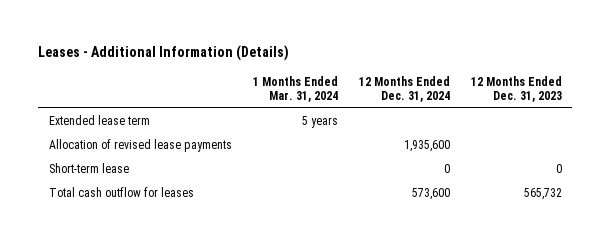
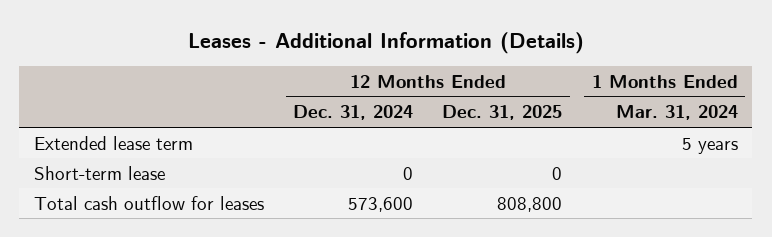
[470,75,562,103] 12 Months Ended Dec. 31, 2023 -> none
none -> [442,105,563,121] Dec. 31, 2025
[48,139,232,153] Allocation of revised lease payments -> none

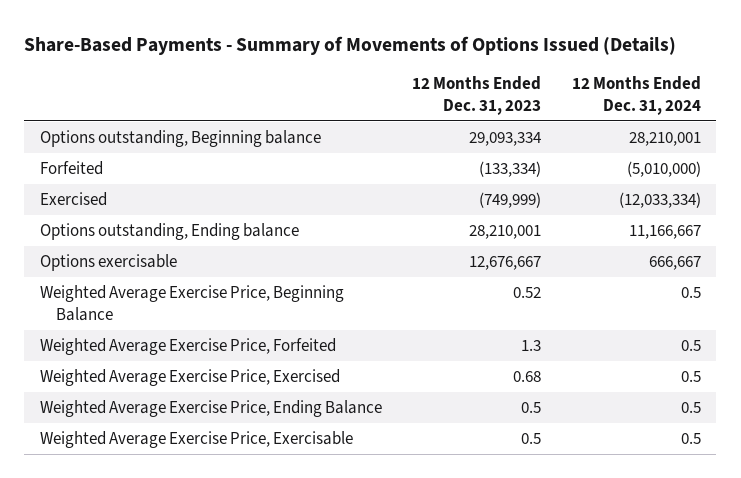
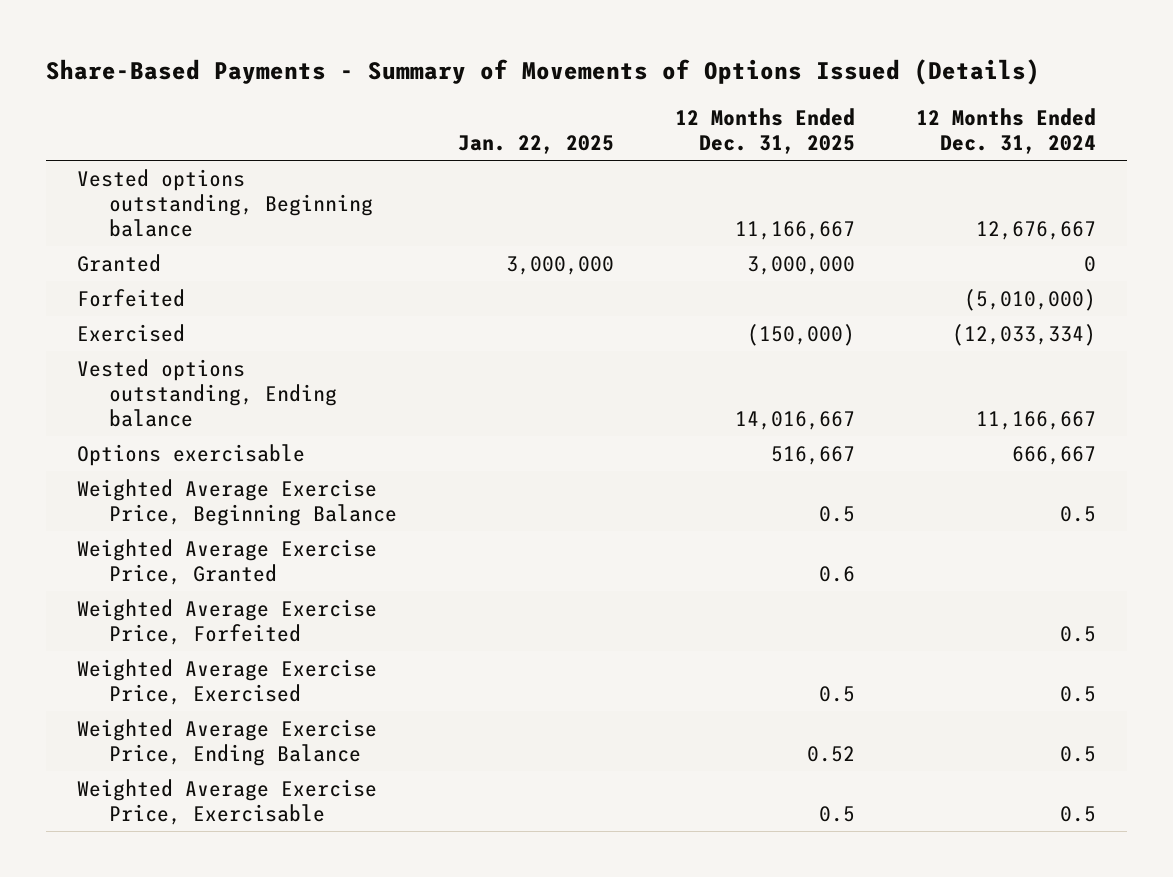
[412,75,542,115] 12 Months Ended Dec. 31, 2023 -> none
none -> [457,135,614,155] Jan. 22, 2025
none -> [674,107,855,155] 12 Months Ended Dec. 31, 2025
[39,130,321,148] Options outstanding, Beginning balance -> [76,168,373,238] Vested options outstanding, Beginning balance
[628,132,701,147] 28,210,001 -> [976,221,1097,241] 12,676,667
none -> [76,253,161,272] Granted
[39,223,299,241] Options outstanding, Ending balance -> [76,358,337,428] Vested options outstanding, Ending balance
none -> [76,538,377,586] Weighted Average Exercise Price, Granted

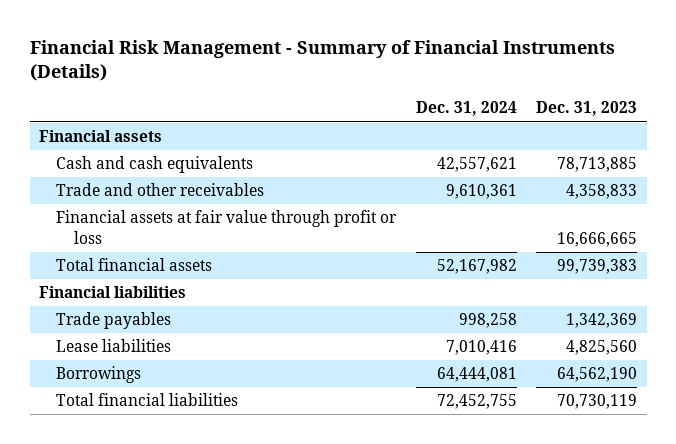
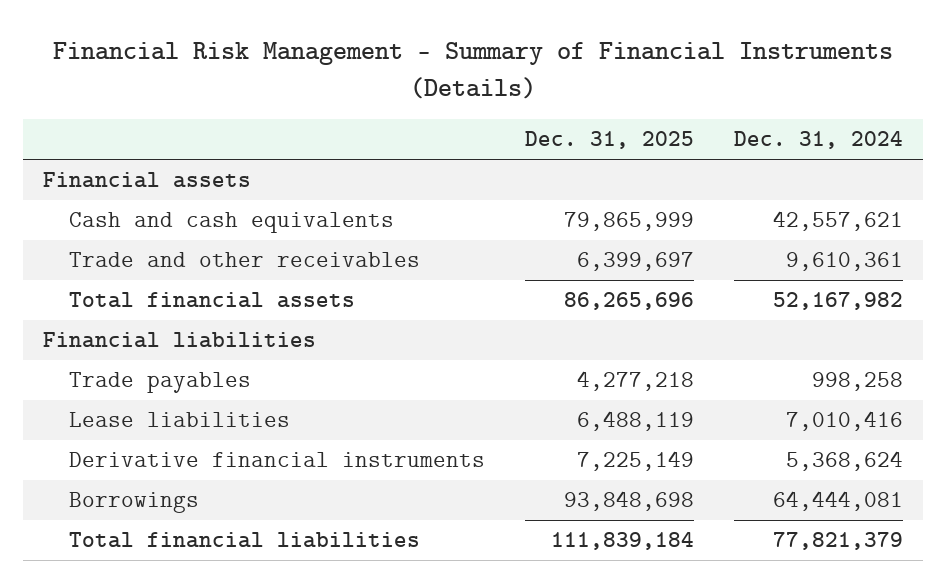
[535,101,637,117] Dec. 31, 2023 -> none
none -> [525,131,695,150] Dec. 31, 2025
[56,210,398,244] Financial assets at fair value through profit or loss -> none
none -> [69,452,486,468] Derivative financial instruments
[436,394,517,410] 72,452,755 -> [773,532,904,551] 77,821,379

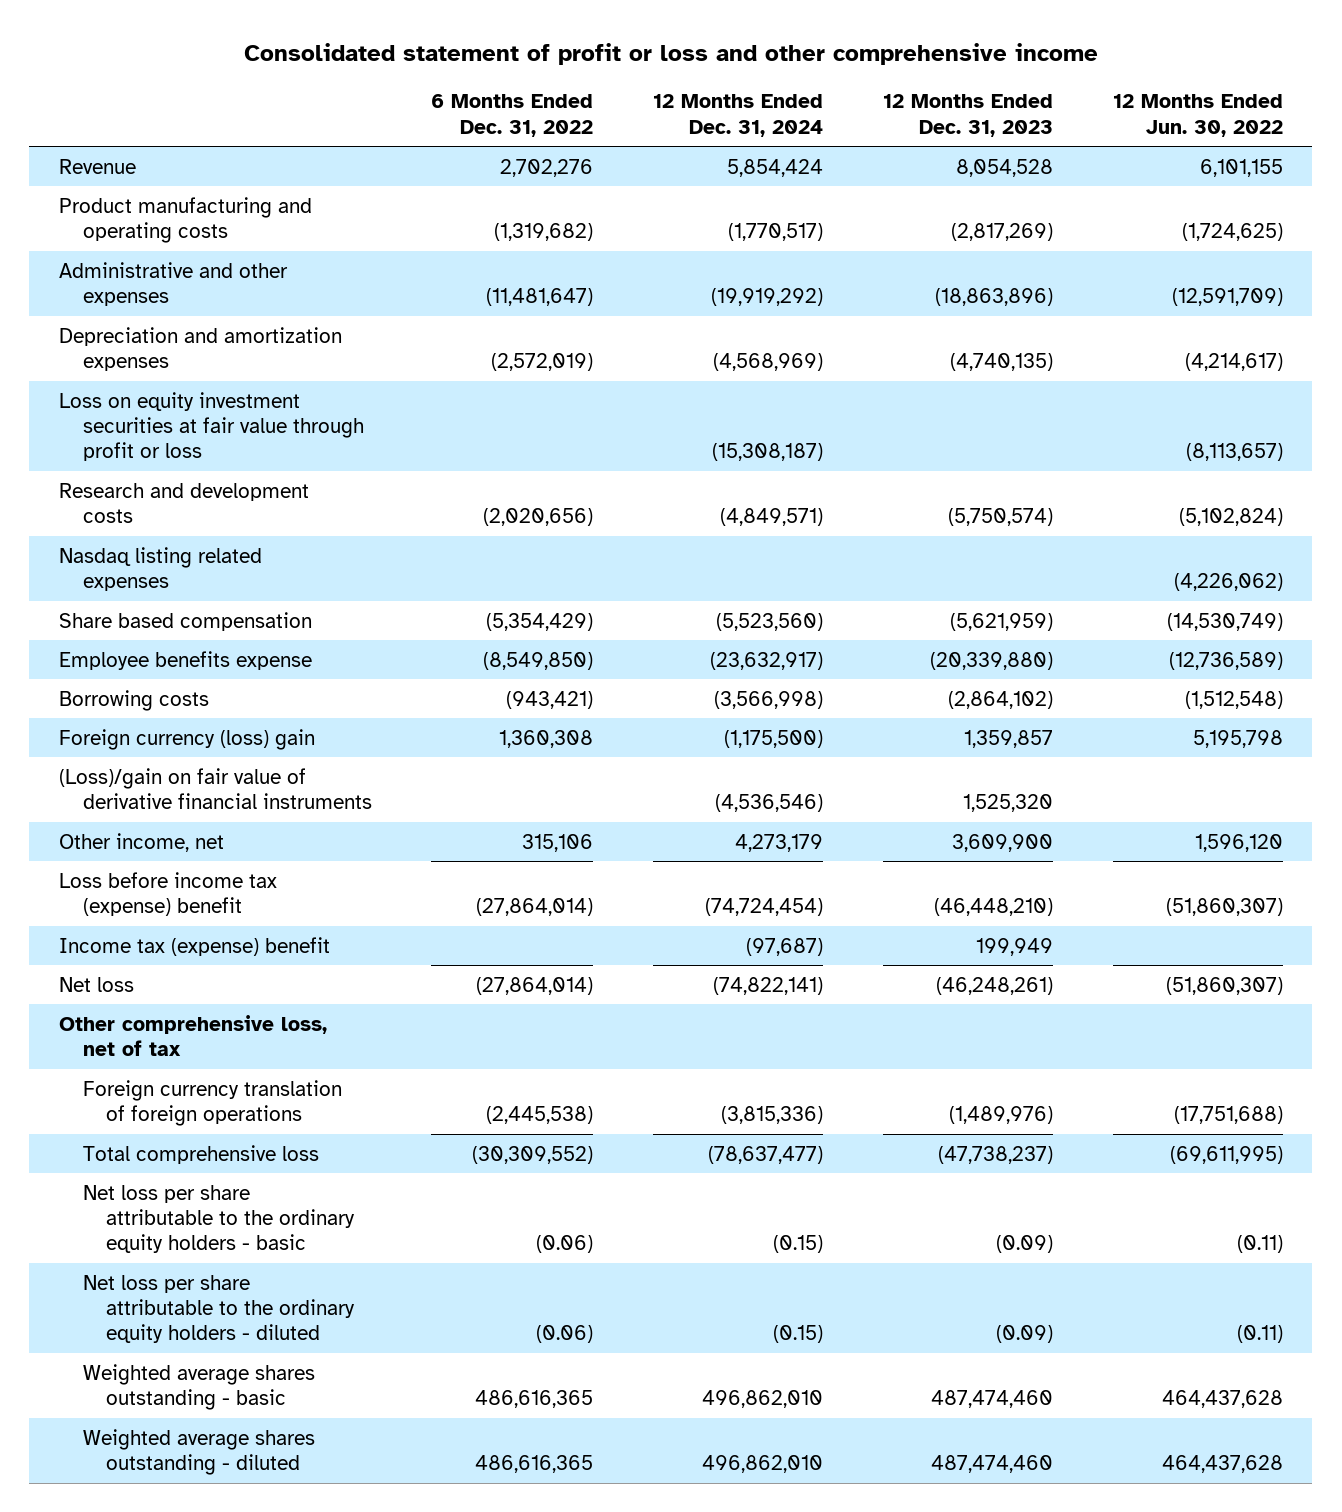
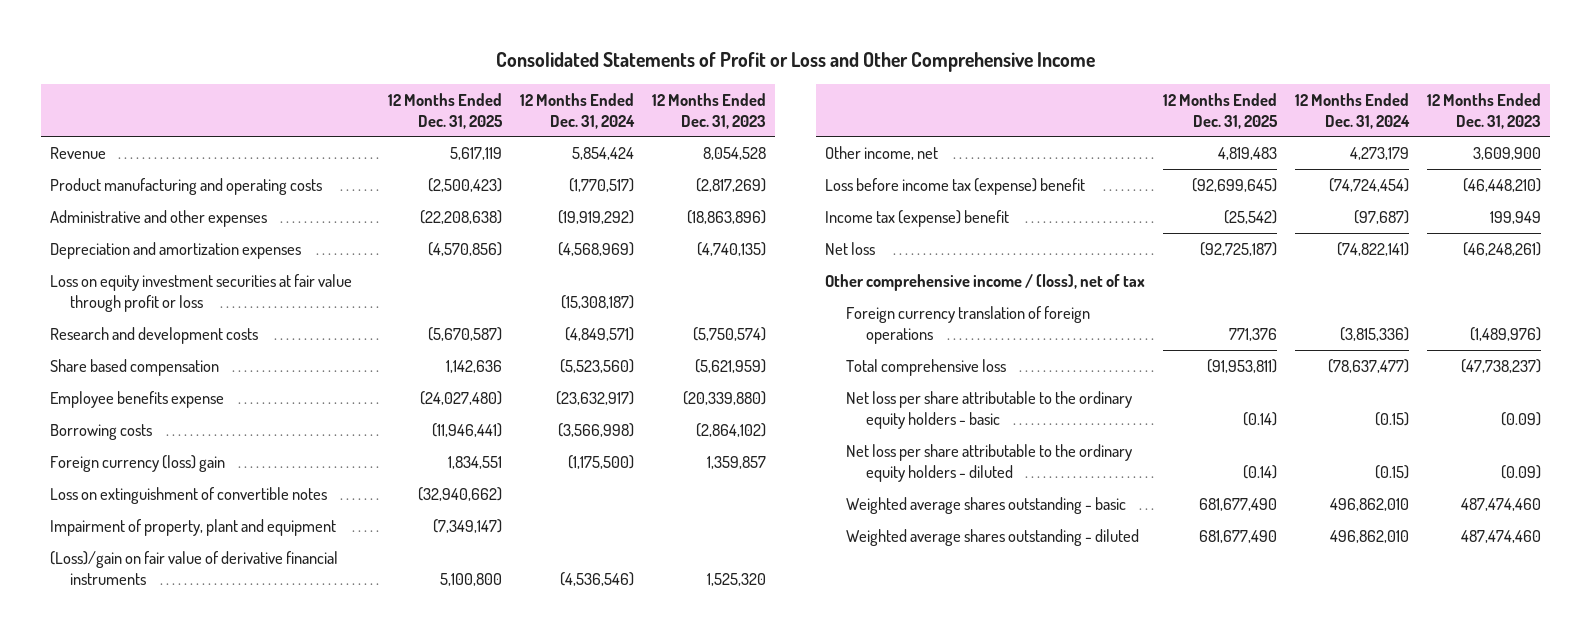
[243,43,1098,66] Consolidated statement of profit or loss and other comprehensive income -> [495,52,1095,73] Consolidated Statements of Profit or Loss and Other Comprehensive Income
[431,94,594,137] 6 Months Ended Dec. 31, 2022 -> none
[1112,94,1283,137] 12 Months Ended Jun. 30, 2022 -> none
none -> [387,92,503,129] 12 Months Ended Dec. 31, 2025
[59,546,263,591] Nasdaq listing related expenses -> none
none -> [49,487,327,505] Loss on extinguishment of convertible notes
none -> [49,519,336,537] Impairment of property, plant and equipment
[59,1014,328,1056] Other comprehensive loss, net of tax -> [825,274,1146,292] Other comprehensive income / (loss), net of tax

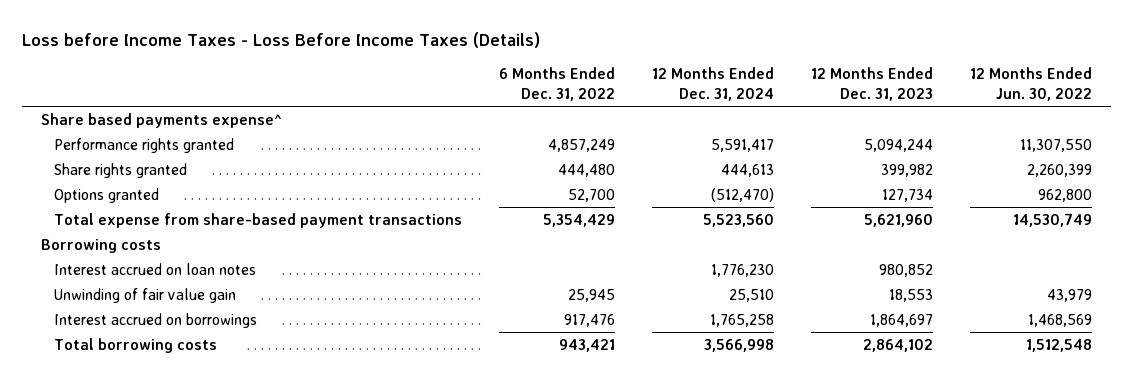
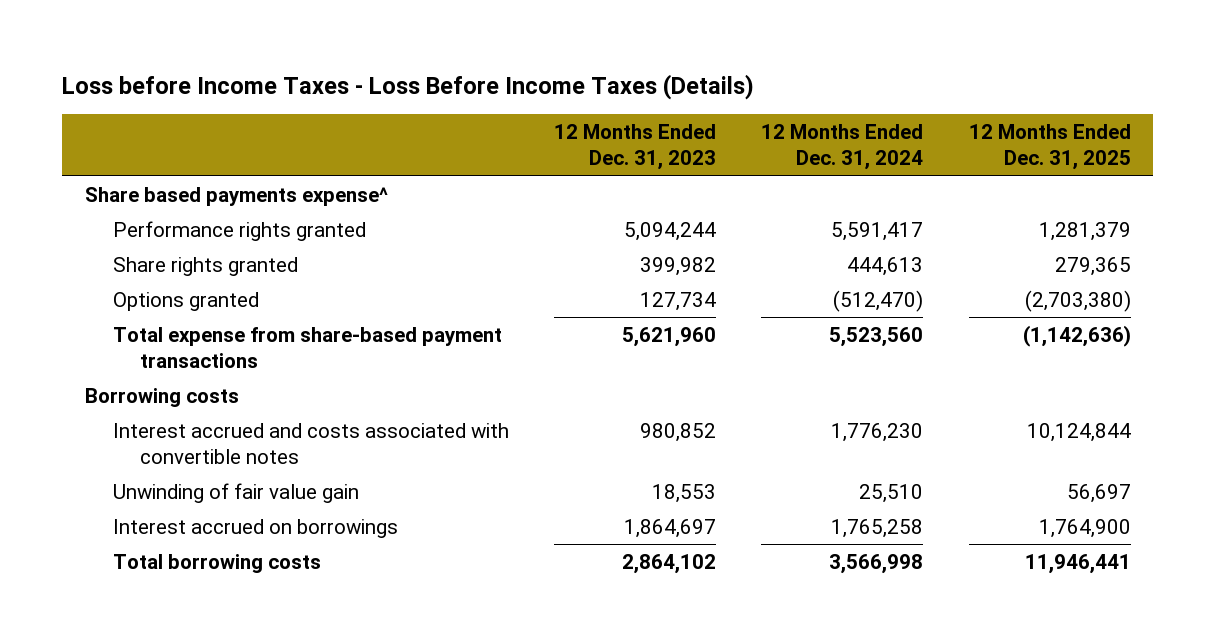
[499,67,616,101] 6 Months Ended Dec. 31, 2022 -> none
[970,67,1093,101] 12 Months Ended Jun. 30, 2022 -> none
none -> [968,124,1131,171] 12 Months Ended Dec. 31, 2025
[54,262,257,275] Interest accrued on loan notes -> [112,422,509,464] Interest accrued and costs associated with convertible notes

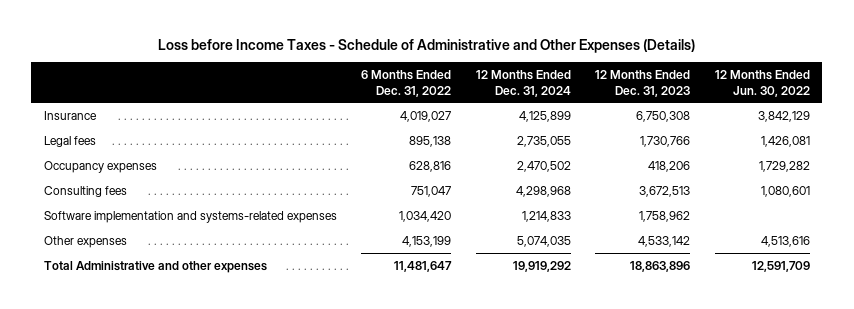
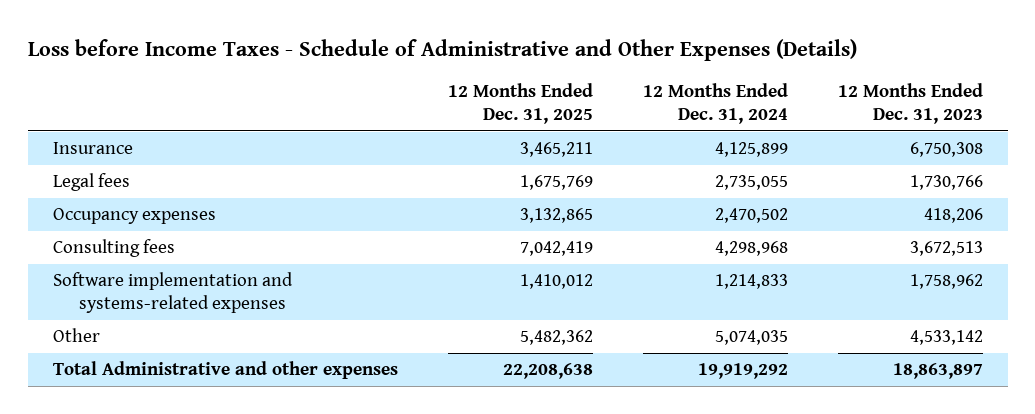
[361,70,452,97] 6 Months Ended Dec. 31, 2022 -> none
[714,70,810,97] 12 Months Ended Jun. 30, 2022 -> none
none -> [447,83,593,124] 12 Months Ended Dec. 31, 2025
[43,235,127,248] Other expenses -> [52,328,100,343] Other
[630,260,691,272] 18,863,896 -> [892,363,983,380] 18,863,897

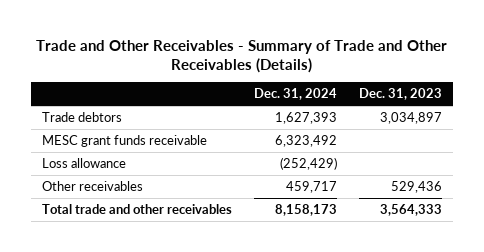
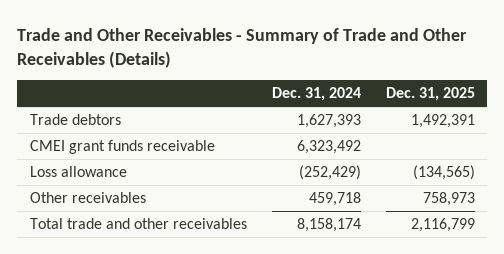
[358,88,442,101] Dec. 31, 2023 -> none
none -> [385,87,475,102] Dec. 31, 2025
[42,134,208,147] MESC grant funds receivable -> [29,140,215,155] CMEI grant funds receivable
[285,180,337,193] 459,717 -> [308,192,361,207] 459,718
[274,203,337,216] 8,158,173 -> [296,218,361,233] 8,158,174

